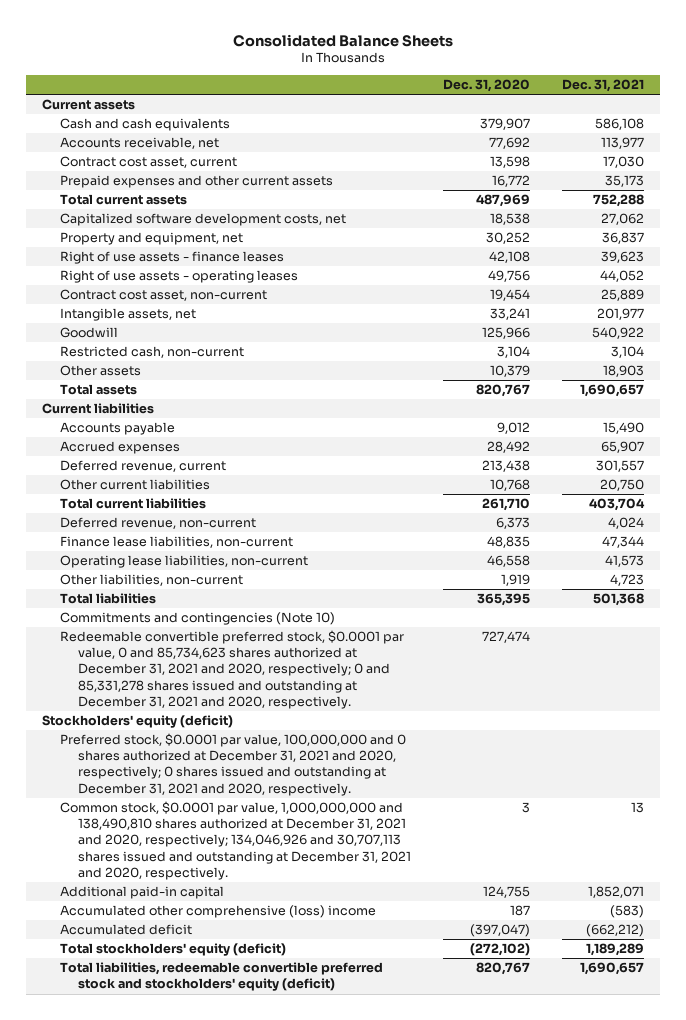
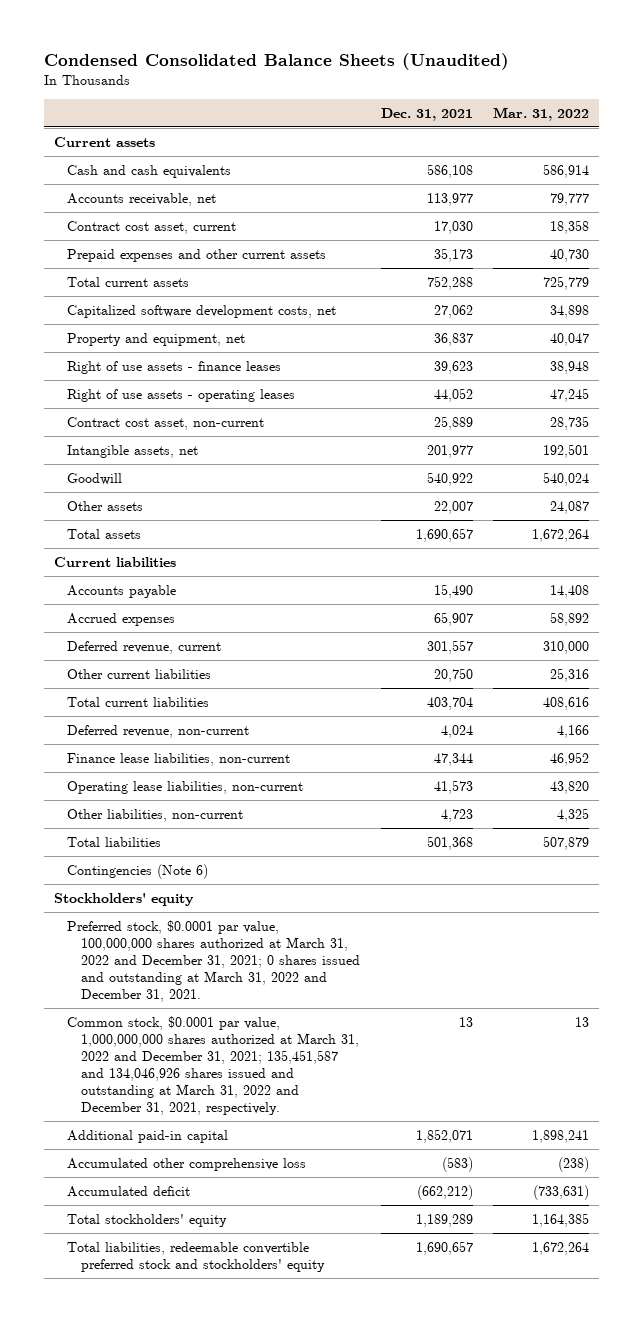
[233,33,454,47] Consolidated Balance Sheets -> [43,52,509,70] Condensed Consolidated Balance Sheets (Unaudited)
[442,79,530,93] Dec. 31, 2020 -> none
none -> [493,106,590,121] Mar. 31, 2022
[60,346,245,359] Restricted cash, non-current -> none
[602,365,644,378] 18,903 -> [433,500,473,514] 22,007
[60,630,405,709] Redeemable convertible preferred stock, $0.0001 par value, 0 and 85,734,623 shares authorized at December 31, 2021 and 2020, respectively; 0 and 85,331,278 shares issued and outstanding at December 31, 2021 and 2020, respectively. -> none
[60,612,336,626] Commitments and contingencies (Note 10) -> [67,863,209,879] Contingencies (Note 6)
[42,715,234,729] Stockholders' equity (deficit) -> [53,892,194,906] Stockholders' equity
[60,733,407,796] Preferred stock, $0.0001 par value, 100,000,000 and 0 shares authorized at December 31, 2021 and 2020, respectively; 0 shares issued and outstanding at December 31, 2021 and 2020, respectively. -> [67,919,361,1002] Preferred stock, $0.0001 par value, 100,000,000 shares authorized at March 31, 2022 and December 31, 2021; 0 shares issued and outstanding at March 31, 2022 and December 31, 2021.
[60,801,411,880] Common stock, $0.0001 par value, 1,000,000,000 and 138,490,810 shares authorized at December 31, 2021 and 2020, respectively; 134,046,926 and 30,707,113 shares issued and outstanding at December 31, 2021 and 2020, respectively. -> [67,1015,360,1115] Common stock, $0.0001 par value, 1,000,000,000 shares authorized at March 31, 2022 and December 31, 2021; 135,451,587 and 134,046,926 shares issued and outstanding at March 31, 2022 and December 31, 2021, respectively.
[60,905,377,919] Accumulated other comprehensive (loss) income -> [67,1157,307,1171] Accumulated other comprehensive loss
[60,943,287,957] Total stockholders' equity (deficit) -> [67,1213,228,1227] Total stockholders' equity
[60,962,384,992] Total liabilities, redeemable convertible preferred stock and stockholders' equity (deficit) -> [67,1241,326,1272] Total liabilities, redeemable convertible preferred stock and stockholders' equity

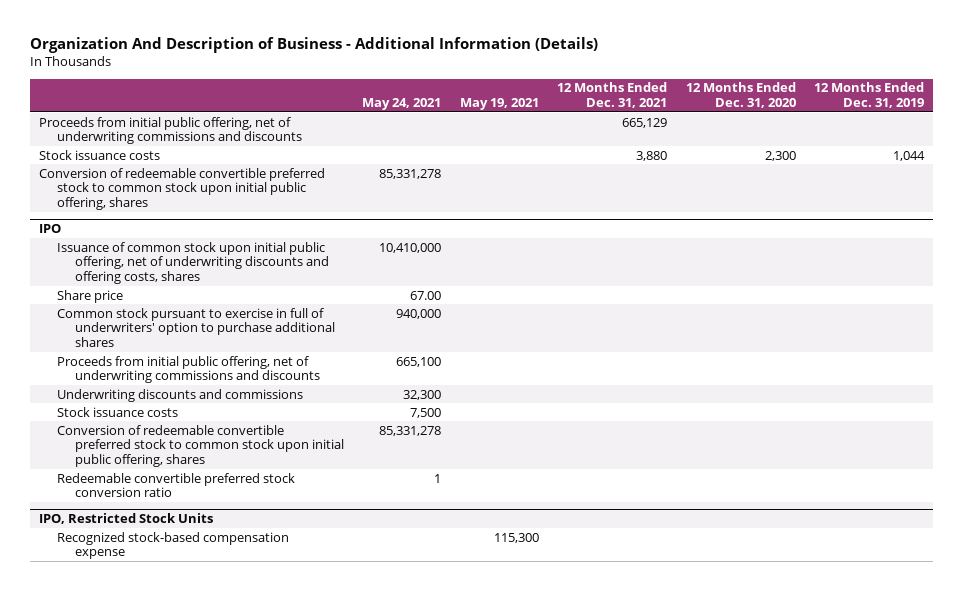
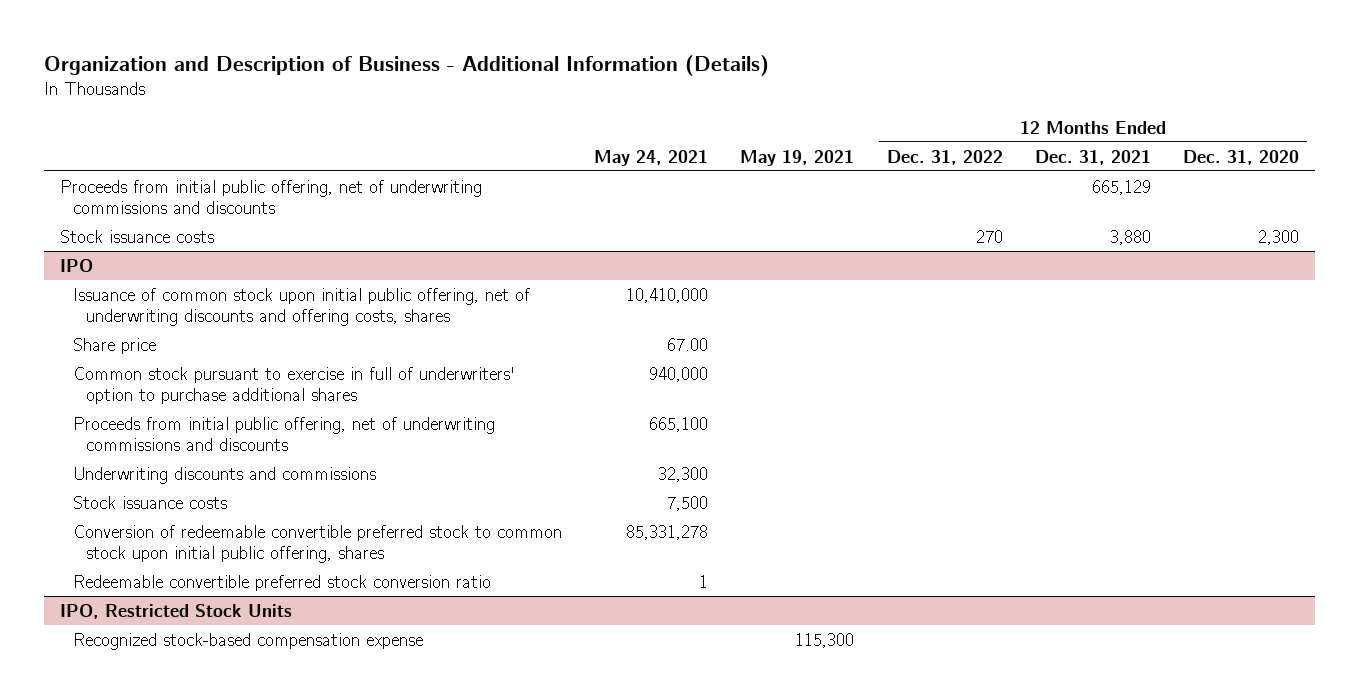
[29,37,598,54] Organization And Description of Business - Additional Information (Details) -> [43,55,769,77] Organization and Description of Business - Additional Information (Details)
[813,82,924,108] 12 Months Ended Dec. 31, 2019 -> none
none -> [886,149,1003,165] Dec. 31, 2022
[38,167,325,211] Conversion of redeemable convertible preferred stock to common stock upon initial public offering, shares -> none

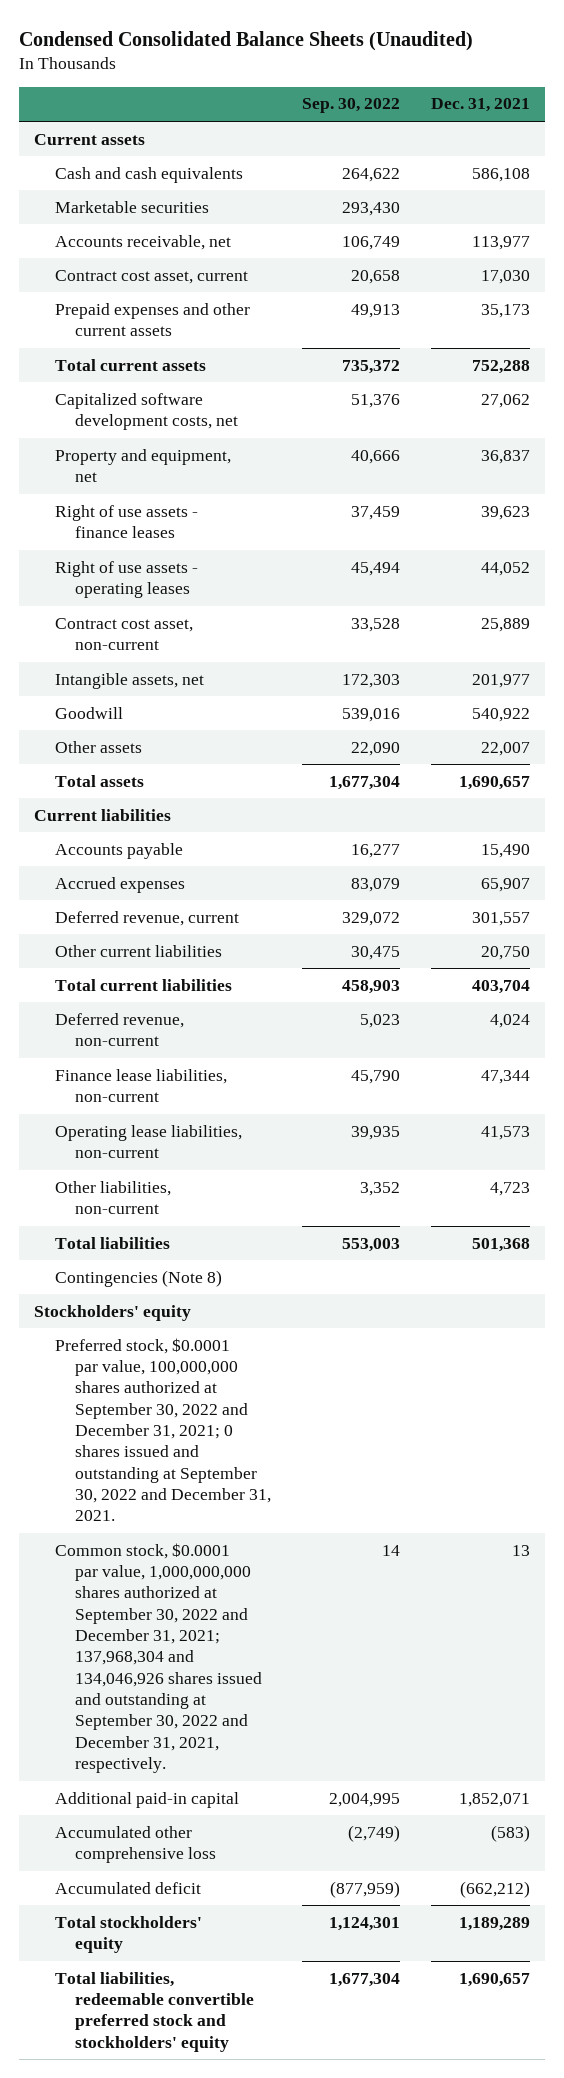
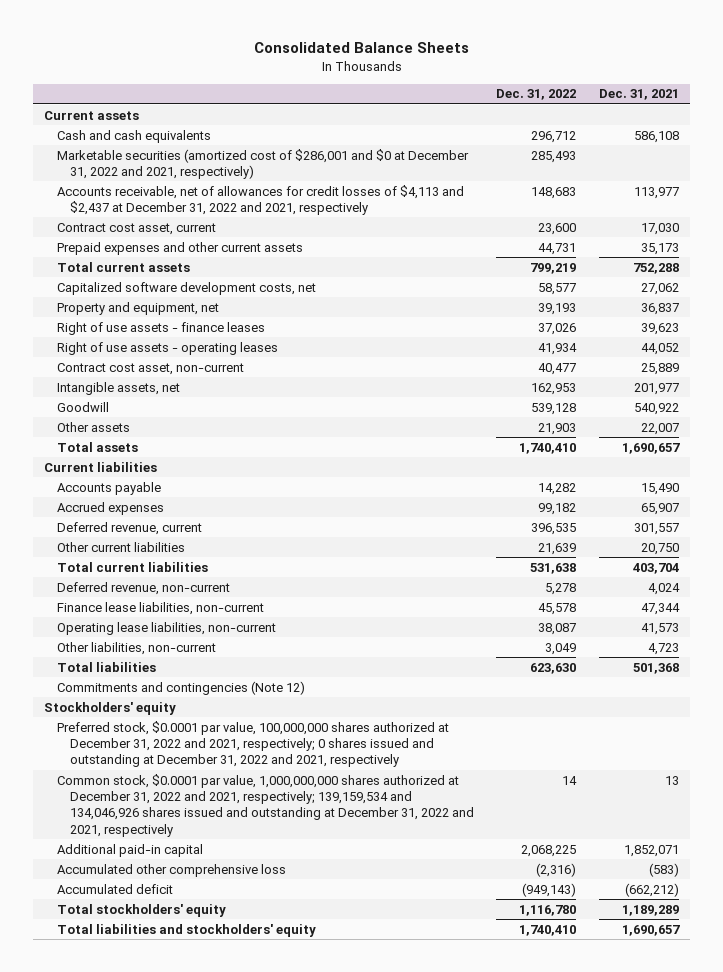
[19,30,474,51] Condensed Consolidated Balance Sheets (Unaudited) -> [253,42,469,54] Consolidated Balance Sheets
[302,98,401,114] Sep. 30, 2022 -> none
none -> [496,89,577,101] Dec. 31, 2022
[54,200,209,213] Marketable securities -> [57,148,470,180] Marketable securities (amortized cost of $286,001 and $0 at December 31, 2022 and 2021, respectively)
[54,234,231,250] Accounts receivable, net -> [57,184,465,216] Accounts receivable, net of allowances for credit losses of $4,113 and $2,437 at December 31, 2022 and 2021, respectively
[54,1269,222,1287] Contingencies (Note 8) -> [57,680,306,695] Commitments and contingencies (Note 12)
[54,1337,272,1522] Preferred stock, $0.0001 par value, 100,000,000 shares authorized at September 30, 2022 and December 31, 2021; 0 shares issued and outstanding at September 30, 2022 and December 31, 2021. -> [57,720,450,768] Preferred stock, $0.0001 par value, 100,000,000 shares authorized at December 31, 2022 and 2021, respectively; 0 shares issued and outstanding at December 31, 2022 and 2021, respectively
[54,1542,263,1773] Common stock, $0.0001 par value, 1,000,000,000 shares authorized at September 30, 2022 and December 31, 2021; 137,968,304 and 134,046,926 shares issued and outstanding at September 30, 2022 and December 31, 2021, respectively. -> [57,773,474,837] Common stock, $0.0001 par value, 1,000,000,000 shares authorized at December 31, 2022 and 2021, respectively; 139,159,534 and 134,046,926 shares issued and outstanding at December 31, 2022 and 2021, respectively
[54,1971,255,2052] Total liabilities, redeemable convertible preferred stock and stockholders' equity -> [57,923,317,937] Total liabilities and stockholders' equity

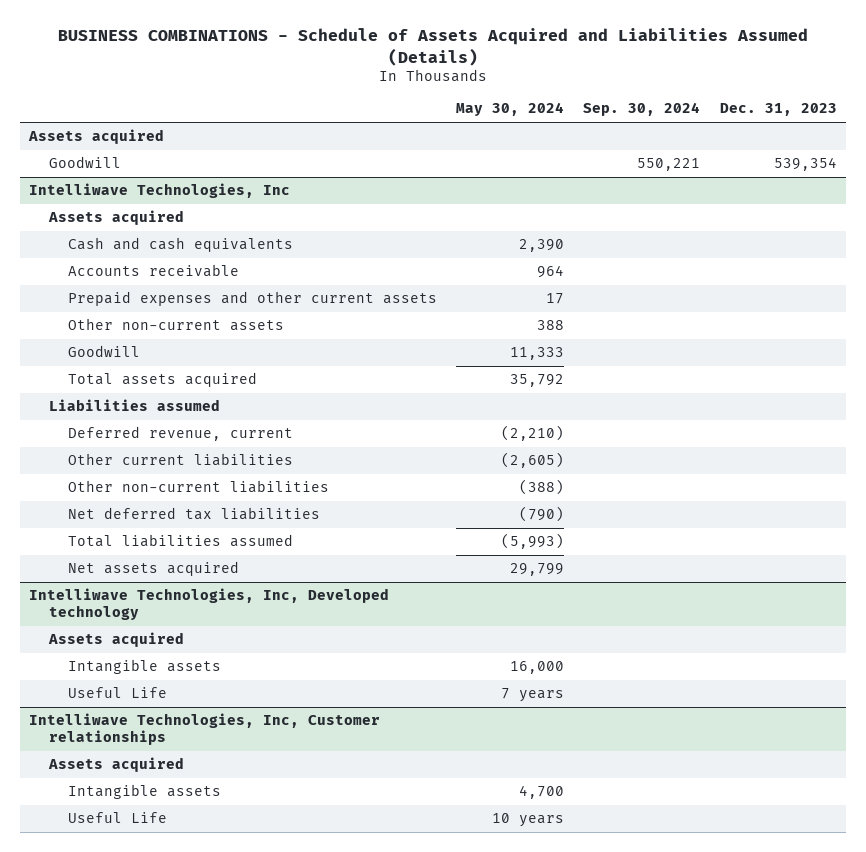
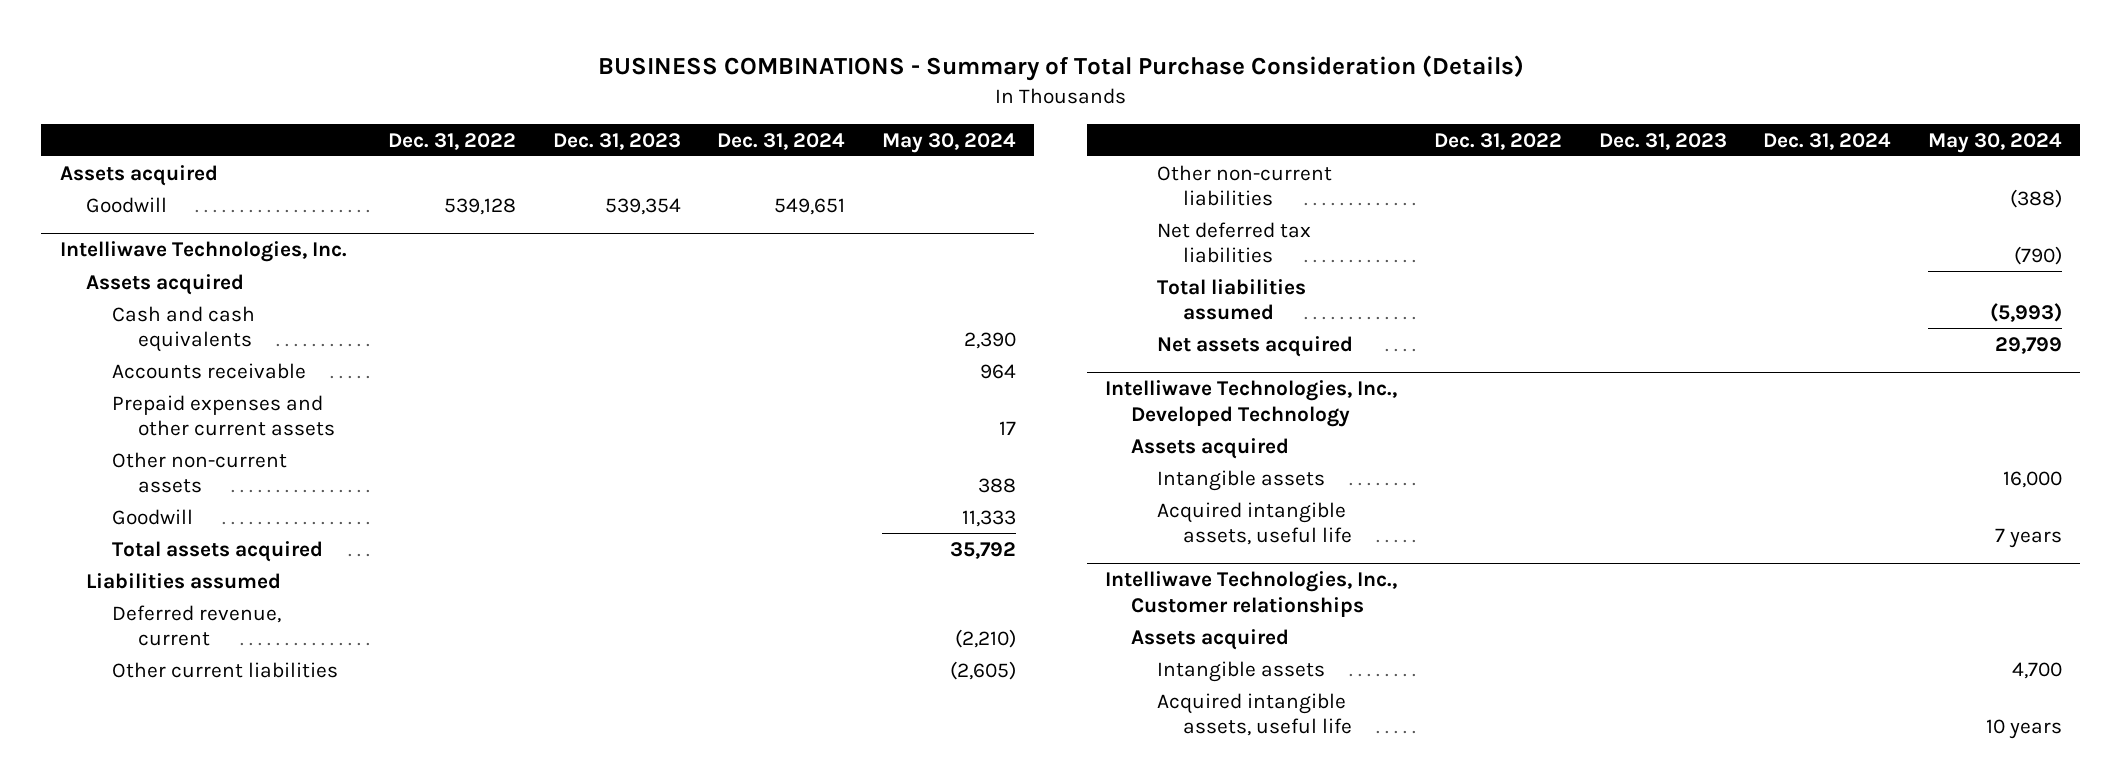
[57,28,808,66] BUSINESS COMBINATIONS - Schedule of Assets Acquired and Liabilities Assumed (Details) -> [597,55,1524,82] BUSINESS COMBINATIONS - Summary of Total Purchase Consideration (Details)
[583,102,701,117] Sep. 30, 2024 -> none
none -> [388,132,517,150] Dec. 31, 2022
none -> [717,132,846,150] Dec. 31, 2024
[29,183,291,199] Intelliwave Technologies, Inc -> [59,241,347,263] Intelliwave Technologies, Inc.
[29,588,390,621] Intelliwave Technologies, Inc, Developed technology -> [1105,380,1398,427] Intelliwave Technologies, Inc., Developed Technology
[68,687,168,699] Useful Life -> [1157,501,1353,546] Acquired intangible assets, useful life
[29,713,381,746] Intelliwave Technologies, Inc, Customer relationships -> [1105,571,1398,617] Intelliwave Technologies, Inc., Customer relationships
[68,812,168,824] Useful Life -> [1157,692,1353,737] Acquired intangible assets, useful life

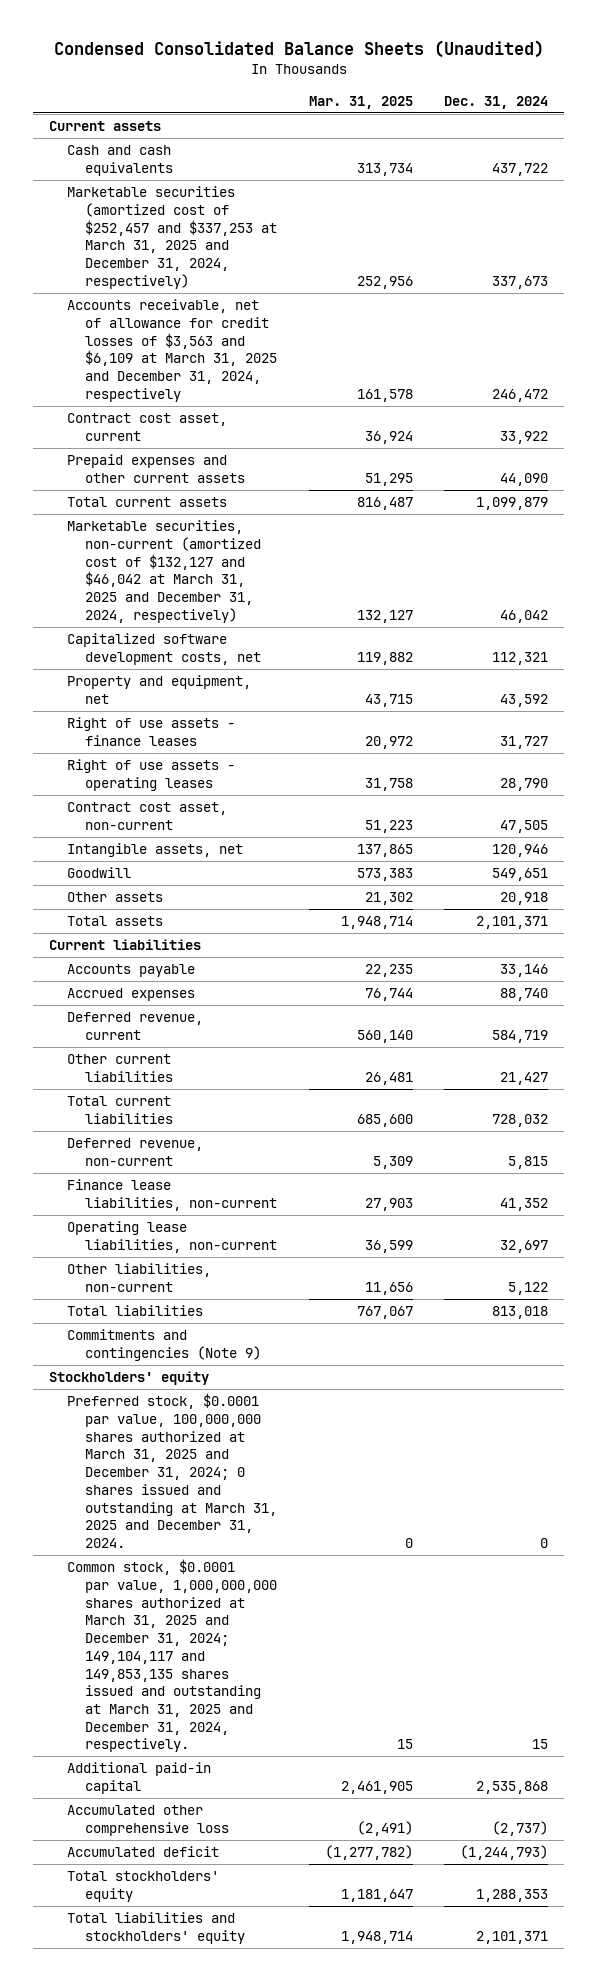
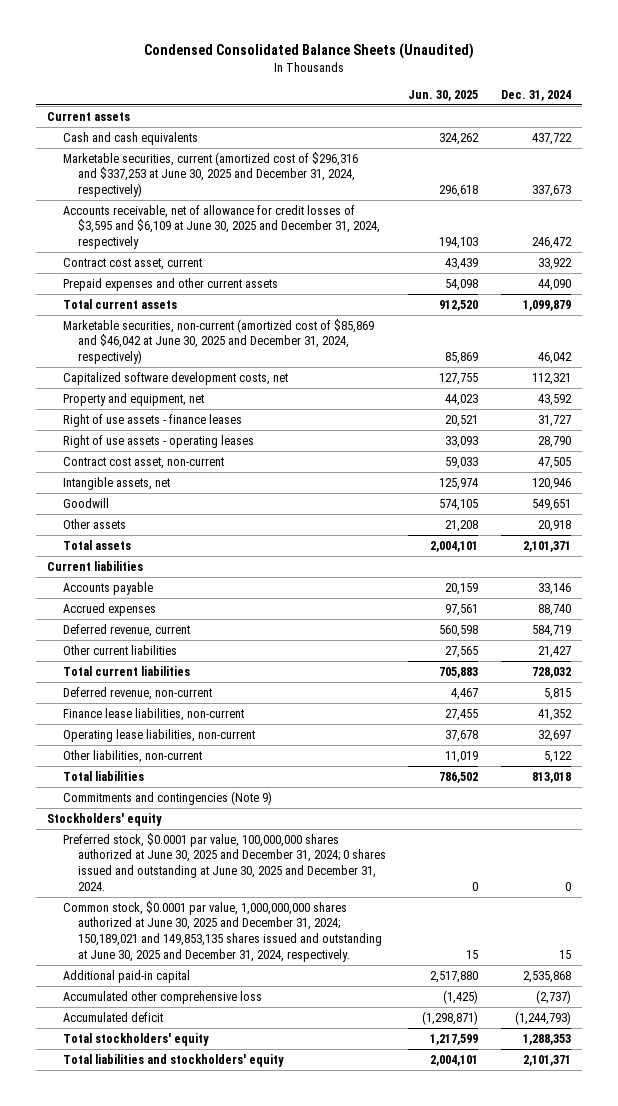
[308,95,413,109] Mar. 31, 2025 -> none
none -> [408,89,479,101] Jun. 30, 2025
[67,186,277,289] Marketable securities (amortized cost of $252,457 and $337,253 at March 31, 2025 and December 31, 2024, respectively) -> [62,151,358,198] Marketable securities, current (amortized cost of $296,316 and $337,253 at June 30, 2025 and December 31, 2024, respectively)
[67,299,277,402] Accounts receivable, net of allowance for credit losses of $3,563 and $6,109 at March 31, 2025 and December 31, 2024, respectively -> [62,204,380,250] Accounts receivable, net of allowance for credit losses of $3,595 and $6,109 at June 30, 2025 and December 31, 2024, respectively
[67,520,261,623] Marketable securities, non-current (amortized cost of $132,127 and $46,042 at March 31, 2025 and December 31, 2024, respectively) -> [62,318,374,365] Marketable securities, non-current (amortized cost of $85,869 and $46,042 at June 30, 2025 and December 31, 2024, respectively)
[67,1393,277,1549] Preferred stock, $0.0001 par value, 100,000,000 shares authorized at March 31, 2025 and December 31, 2024; 0 shares issued and outstanding at March 31, 2025 and December 31, 2024. -> [62,832,386,891] Preferred stock, $0.0001 par value, 100,000,000 shares authorized at June 30, 2025 and December 31, 2024; 0 shares issued and outstanding at June 30, 2025 and December 31, 2024.
[67,1559,277,1753] Common stock, $0.0001 par value, 1,000,000,000 shares authorized at March 31, 2025 and December 31, 2024; 149,104,117 and 149,853,135 shares issued and outstanding at March 31, 2025 and December 31, 2024, respectively. -> [62,900,382,962] Common stock, $0.0001 par value, 1,000,000,000 shares authorized at June 30, 2025 and December 31, 2024; 150,189,021 and 149,853,135 shares issued and outstanding at June 30, 2025 and December 31, 2024, respectively.

